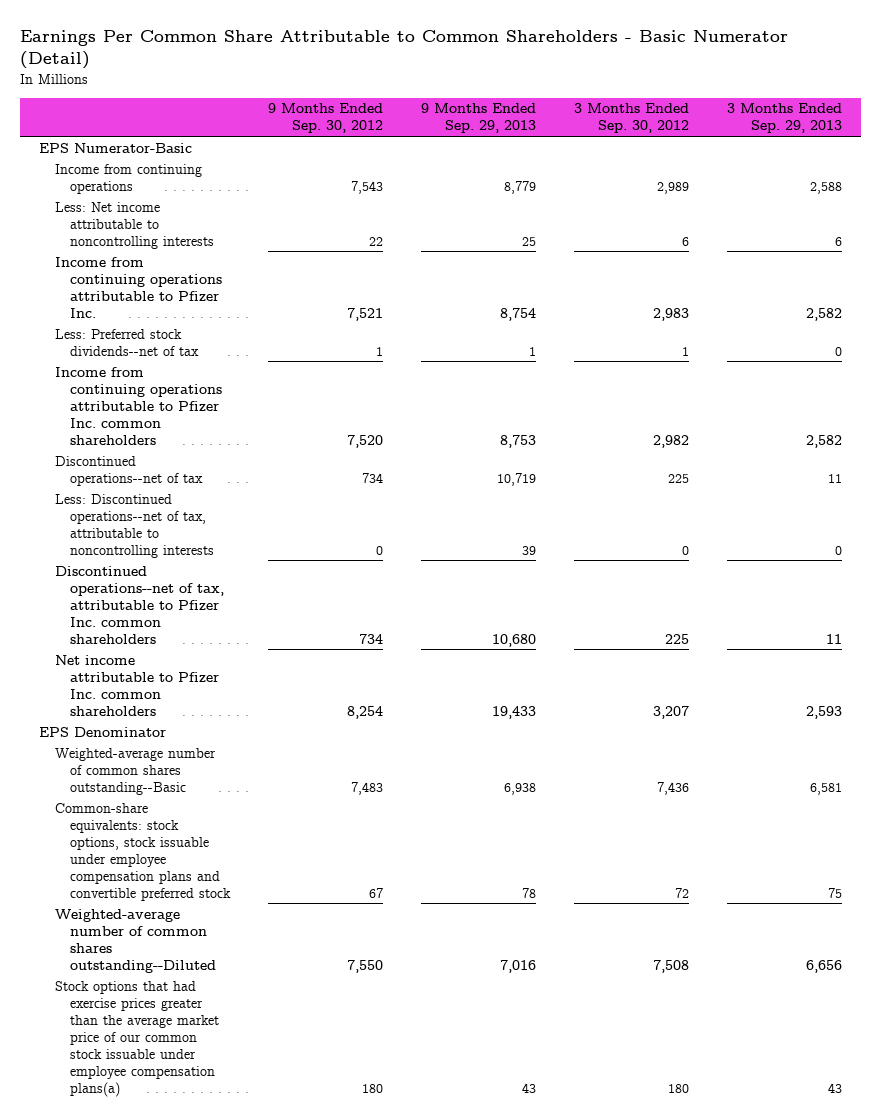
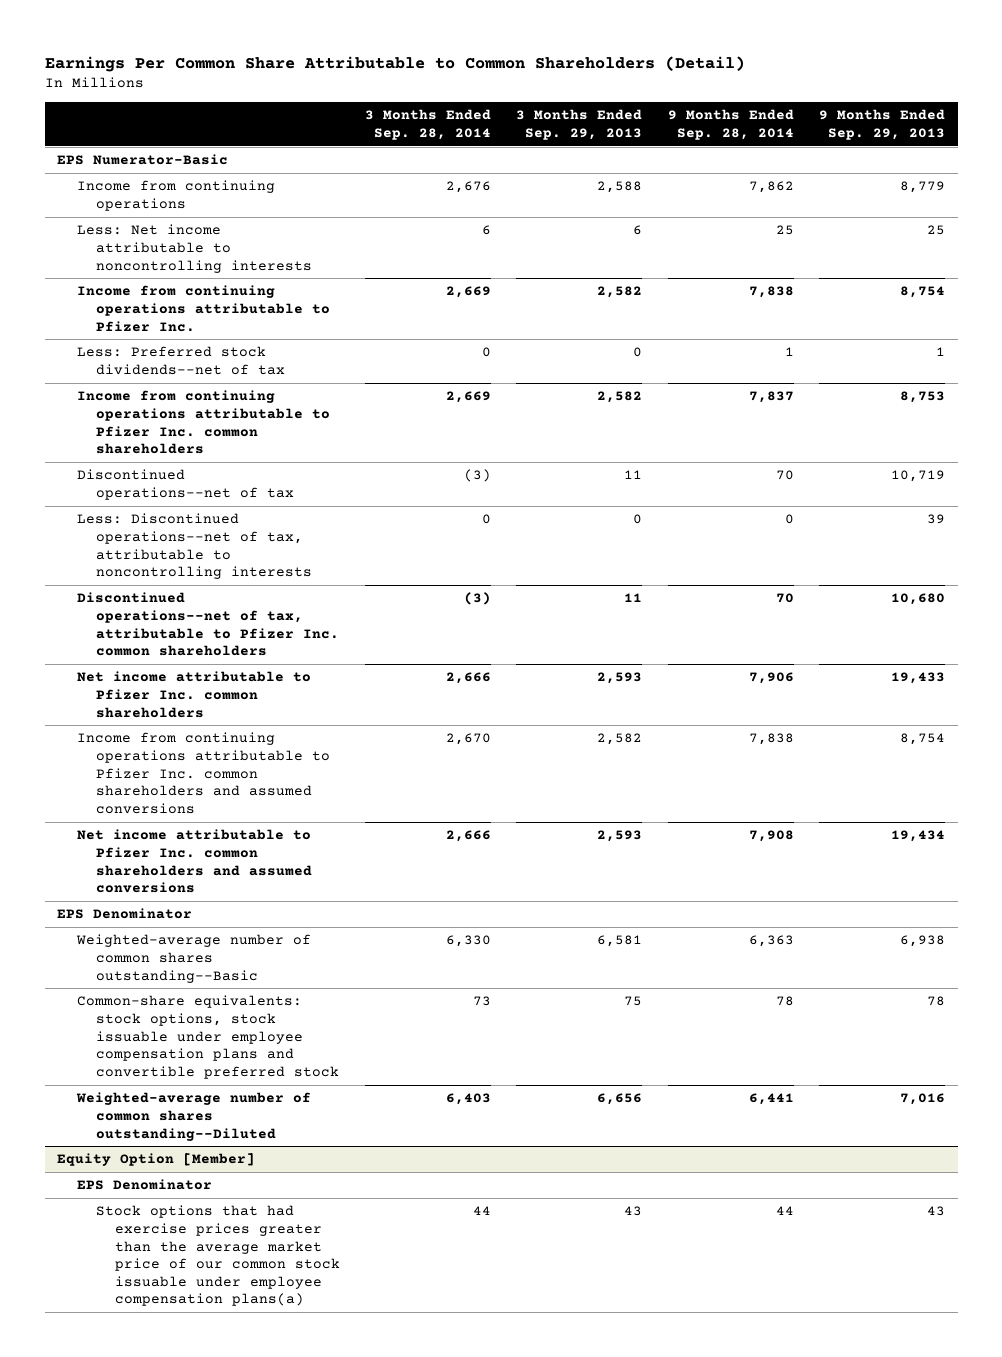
[20,30,789,70] Earnings Per Common Share Attributable to Common Shareholders - Basic Numerator (Detail) -> [44,55,745,72] Earnings Per Common Share Attributable to Common Shareholders (Detail)
[268,103,384,134] 9 Months Ended Sep. 30, 2012 -> none
[574,103,690,134] 3 Months Ended Sep. 30, 2012 -> none
none -> [364,109,491,141] 3 Months Ended Sep. 28, 2014
none -> [667,109,794,141] 9 Months Ended Sep. 28, 2014
none -> [76,732,330,814] Income from continuing operations attributable to Pfizer Inc. common shareholders and assumed conversions
none -> [76,829,312,894] Net income attributable to Pfizer Inc. common shareholders and assumed conversions
none -> [57,1153,256,1167] Equity Option [Member]
none -> [76,1179,212,1191] EPS Denominator

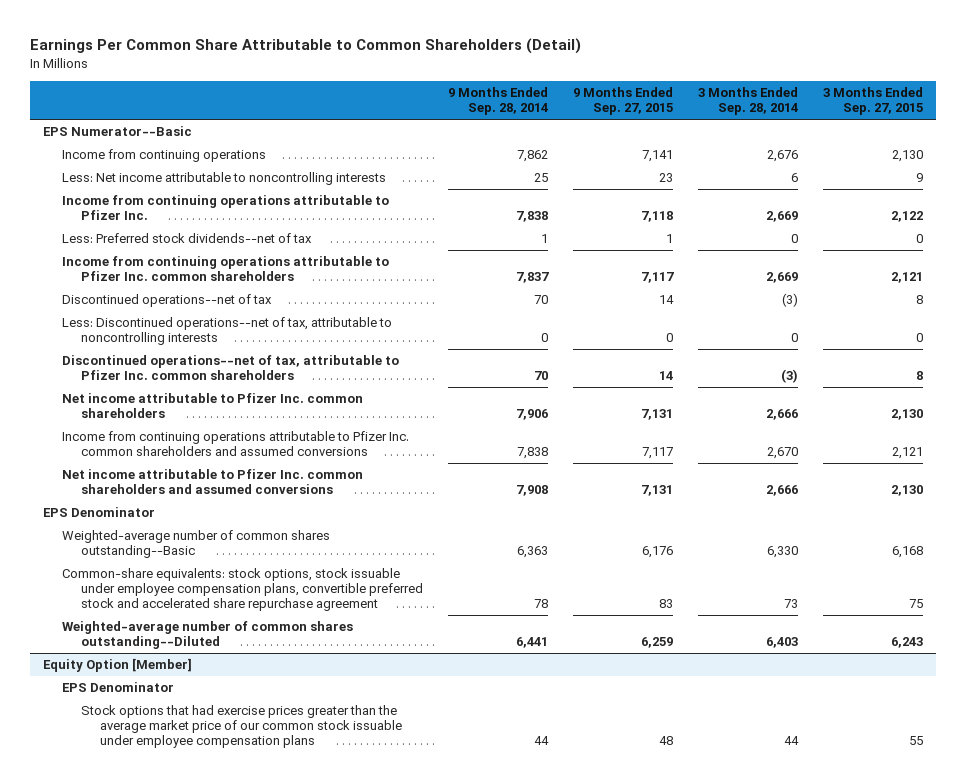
[516,109,643,141] 3 Months Ended Sep. 29, 2013 -> none
[818,109,945,141] 9 Months Ended Sep. 29, 2013 -> none
none -> [573,87,674,116] 9 Months Ended Sep. 27, 2015
none -> [823,87,924,116] 3 Months Ended Sep. 27, 2015
[57,154,229,166] EPS Numerator-Basic -> [42,126,192,137] EPS Numerator--Basic
[76,995,339,1079] Common-share equivalents: stock options, stock issuable under employee compensation plans and convertible preferred stock -> [61,568,423,612] Common-share equivalents: stock options, stock issuable under employee compensation plans, convertible preferred stock and accelerated share repurchase agreement
[95,1205,340,1307] Stock options that had exercise prices greater than the average market price of our common stock issuable under employee compensation plans(a) -> [80,705,403,749] Stock options that had exercise prices greater than the average market price of our common stock issuable under employee compensation plans

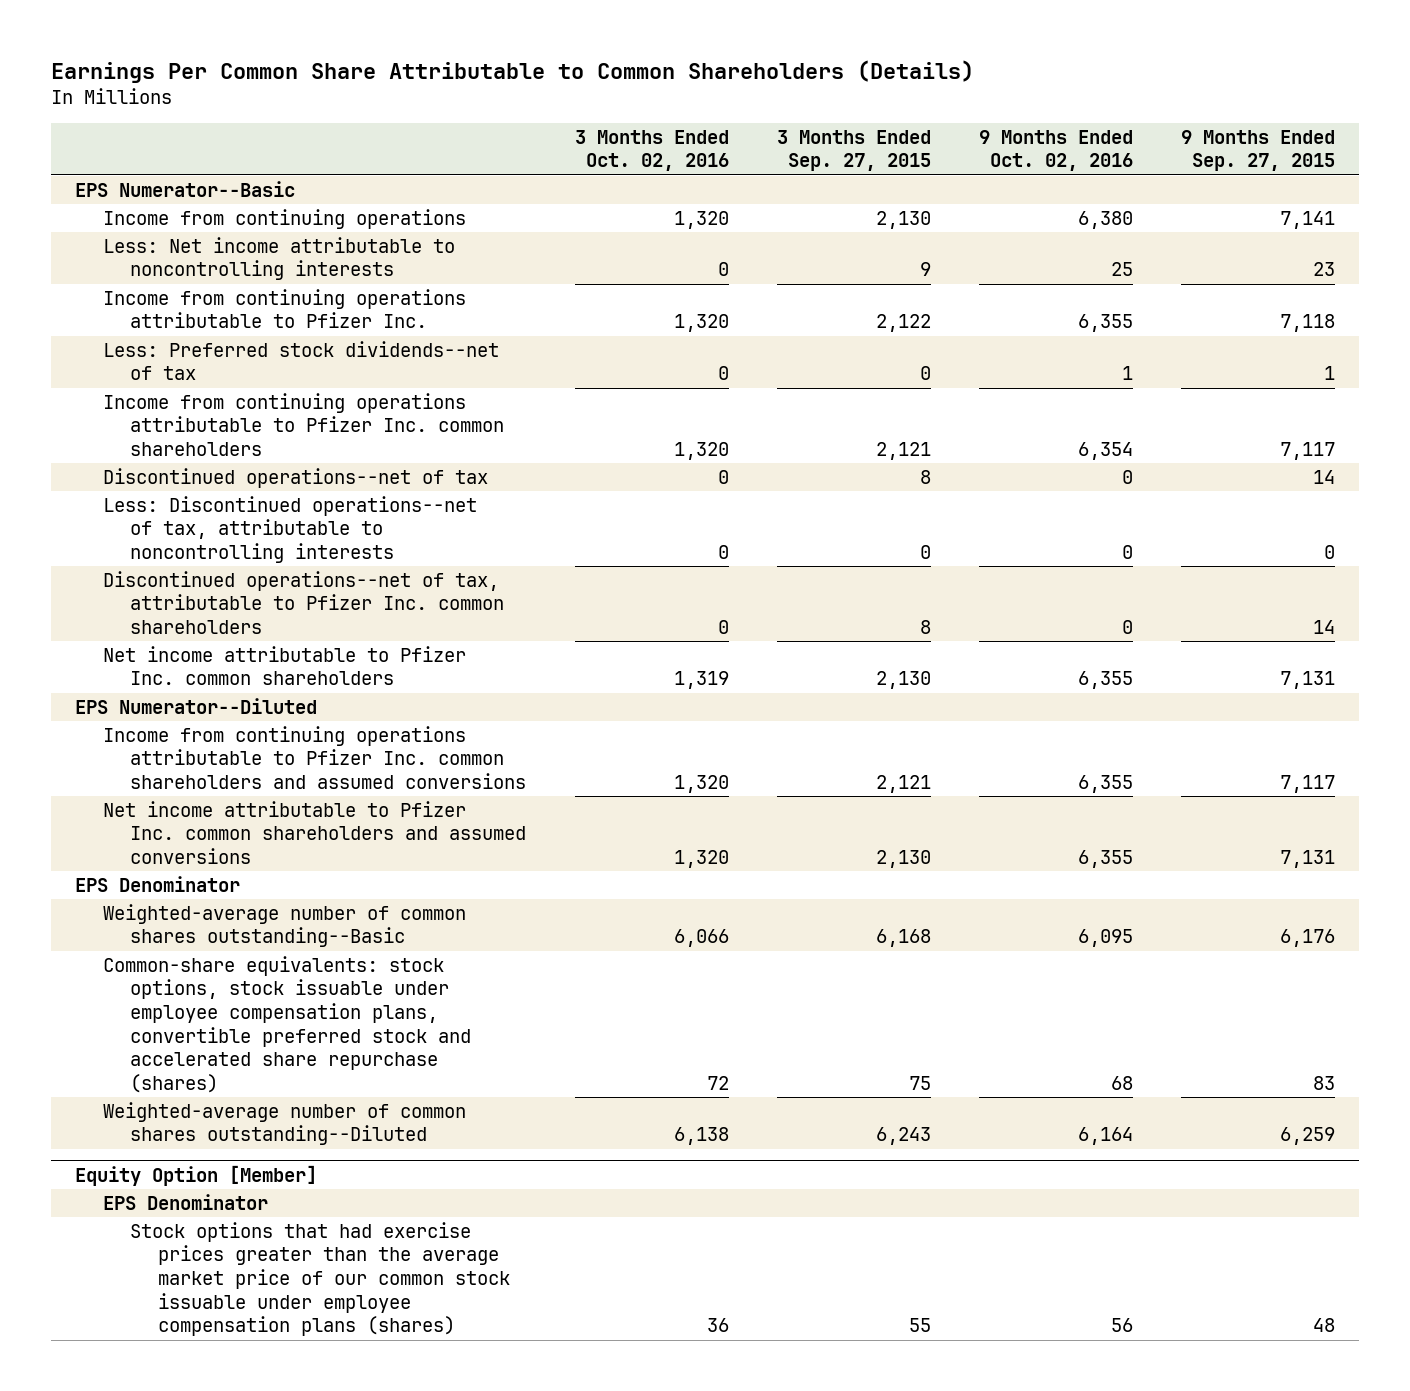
[30,38,582,55] Earnings Per Common Share Attributable to Common Shareholders (Detail) -> [50,60,974,84] Earnings Per Common Share Attributable to Common Shareholders (Details)
[448,87,549,116] 9 Months Ended Sep. 28, 2014 -> none
[698,87,799,116] 3 Months Ended Sep. 28, 2014 -> none
none -> [574,129,729,172] 3 Months Ended Oct. 02, 2016
none -> [979,129,1134,172] 9 Months Ended Oct. 02, 2016
none -> [74,697,317,714] EPS Numerator--Diluted
[61,568,423,612] Common-share equivalents: stock options, stock issuable under employee compensation plans, convertible preferred stock and accelerated share repurchase agreement -> [102,955,472,1093] Common-share equivalents: stock options, stock issuable under employee compensation plans, convertible preferred stock and accelerated share repurchase (shares)
[80,705,403,749] Stock options that had exercise prices greater than the average market price of our common stock issuable under employee compensation plans -> [130,1221,511,1337] Stock options that had exercise prices greater than the average market price of our common stock issuable under employee compensation plans (shares)

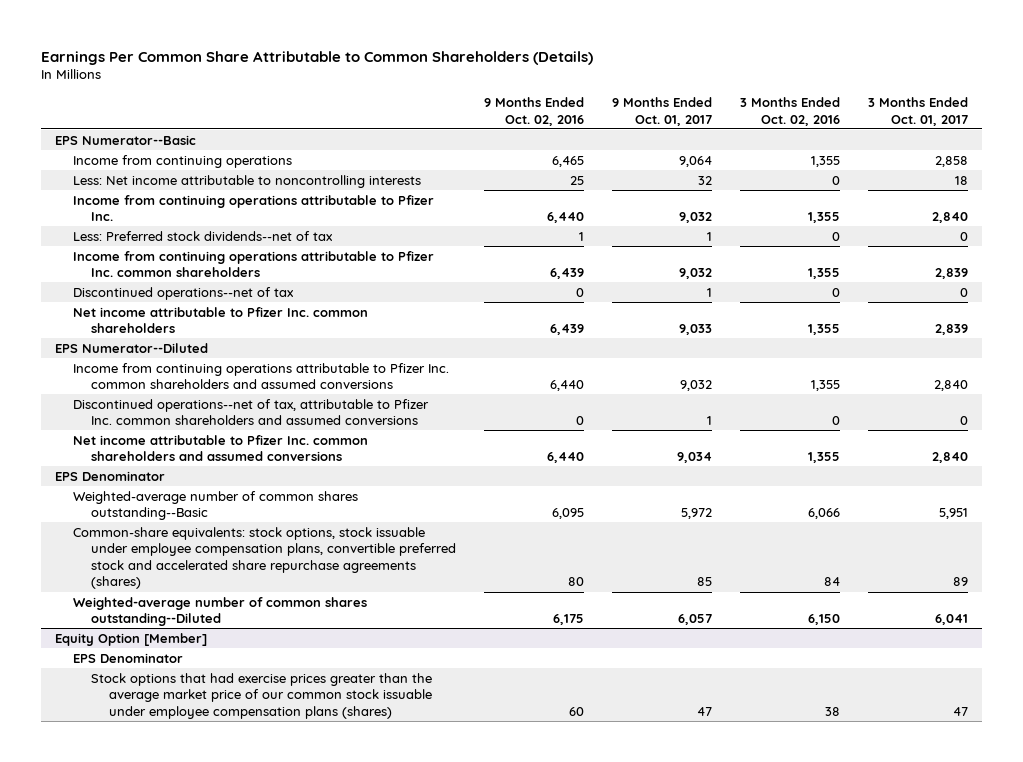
[776,129,931,172] 3 Months Ended Sep. 27, 2015 -> none
[1181,129,1336,172] 9 Months Ended Sep. 27, 2015 -> none
none -> [612,97,713,126] 9 Months Ended Oct. 01, 2017
none -> [868,97,969,126] 3 Months Ended Oct. 01, 2017
[673,210,729,229] 1,320 -> [811,155,841,167] 1,355
[1078,210,1134,229] 6,380 -> [552,155,585,167] 6,465
[673,314,729,333] 1,320 -> [808,212,841,224] 1,355
[1078,314,1134,333] 6,355 -> [547,212,585,224] 6,440
[673,442,729,461] 1,320 -> [808,268,841,280] 1,355
[1078,442,1134,461] 6,354 -> [550,268,585,280] 6,439
[102,495,477,564] Less: Discontinued operations--net of tax, attributable to noncontrolling interests -> none
[102,570,505,635] Discontinued operations--net of tax, attributable to Pfizer Inc. common shareholders -> none
[673,671,729,690] 1,319 -> [808,324,841,336] 1,355
[1078,671,1134,690] 6,355 -> [550,324,585,336] 6,439
[673,775,729,794] 1,320 -> [811,380,841,392] 1,355
[1078,775,1134,794] 6,355 -> [550,380,585,392] 6,440
none -> [73,398,430,426] Discontinued operations--net of tax, attributable to Pfizer Inc. common shareholders and assumed conversions
[673,850,729,869] 1,320 -> [808,452,841,464] 1,355
[1078,850,1134,869] 6,355 -> [547,452,585,464] 6,440
[102,955,472,1093] Common-share equivalents: stock options, stock issuable under employee compensation plans, convertible preferred stock and accelerated share repurchase (shares) -> [73,526,456,590] Common-share equivalents: stock options, stock issuable under employee compensation plans, convertible preferred stock and accelerated share repurchase agreements (shares)
[706,1075,729,1090] 72 -> [824,577,841,587] 84
[1111,1075,1134,1090] 68 -> [568,577,585,587] 80
[673,1127,729,1146] 6,138 -> [808,614,841,626] 6,150
[1078,1127,1134,1146] 6,164 -> [553,614,585,626] 6,175
[706,1318,729,1333] 36 -> [825,706,841,716] 38
[1111,1318,1134,1333] 56 -> [569,706,585,716] 60

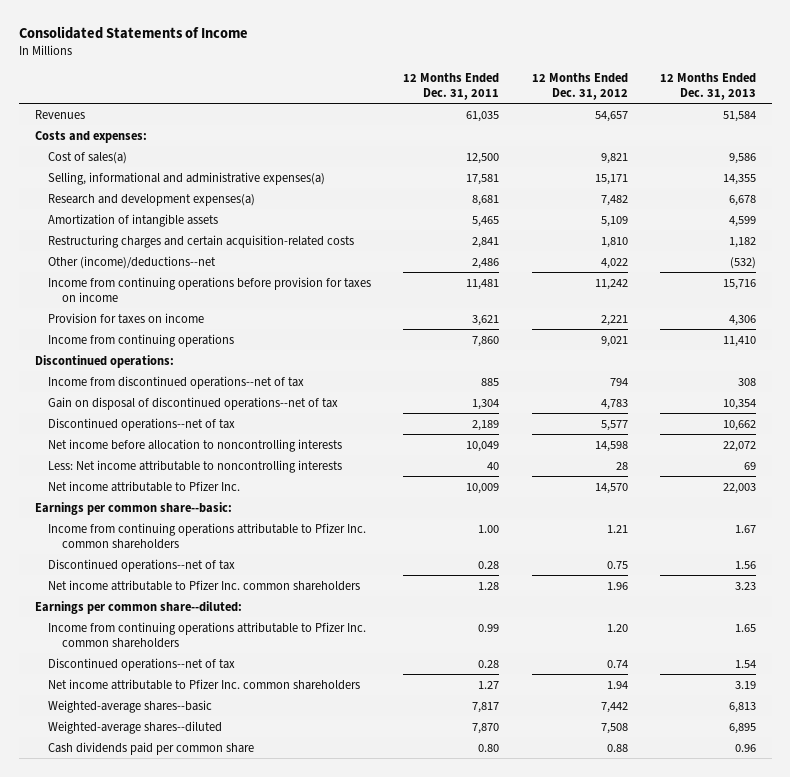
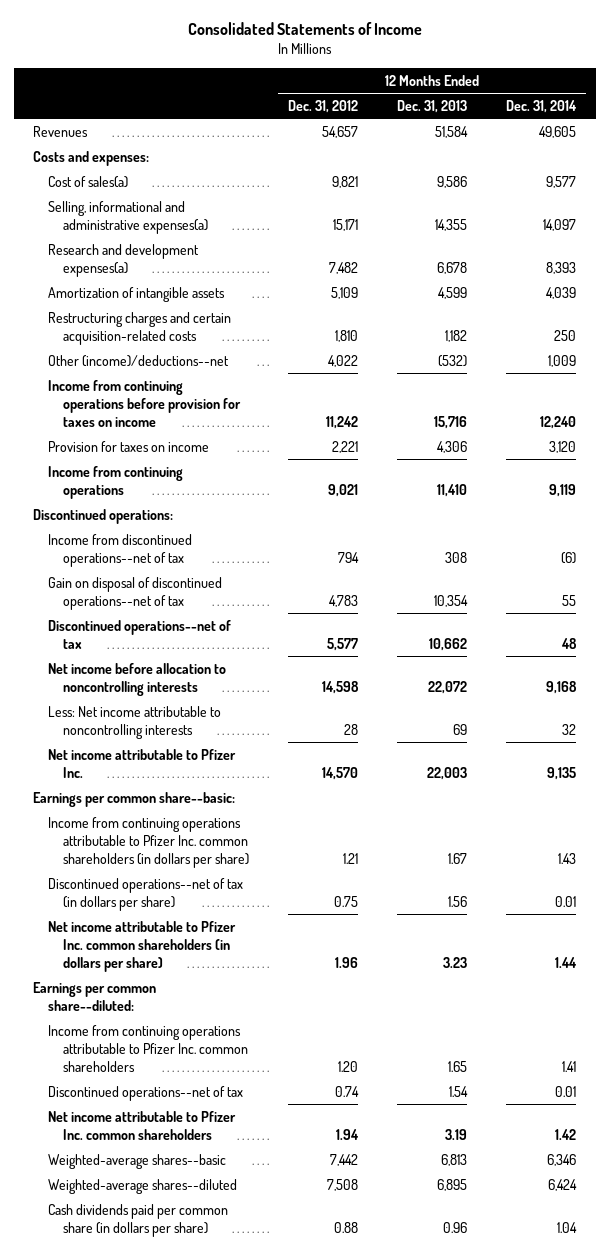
[403,73,500,101] 12 Months Ended Dec. 31, 2011 -> none
none -> [506,99,578,113] Dec. 31, 2014
[48,522,367,549] Income from continuing operations attributable to Pfizer Inc. common shareholders -> [48,816,250,868] Income from continuing operations attributable to Pfizer Inc. common shareholders (in dollars per share)
[48,558,236,572] Discontinued operations--net of tax -> [48,877,244,911] Discontinued operations--net of tax (in dollars per share)
[48,579,361,591] Net income attributable to Pfizer Inc. common shareholders -> [48,920,237,972] Net income attributable to Pfizer Inc. common shareholders (in dollars per share)
[48,741,255,755] Cash dividends paid per common share -> [48,1203,229,1237] Cash dividends paid per common share (in dollars per share)

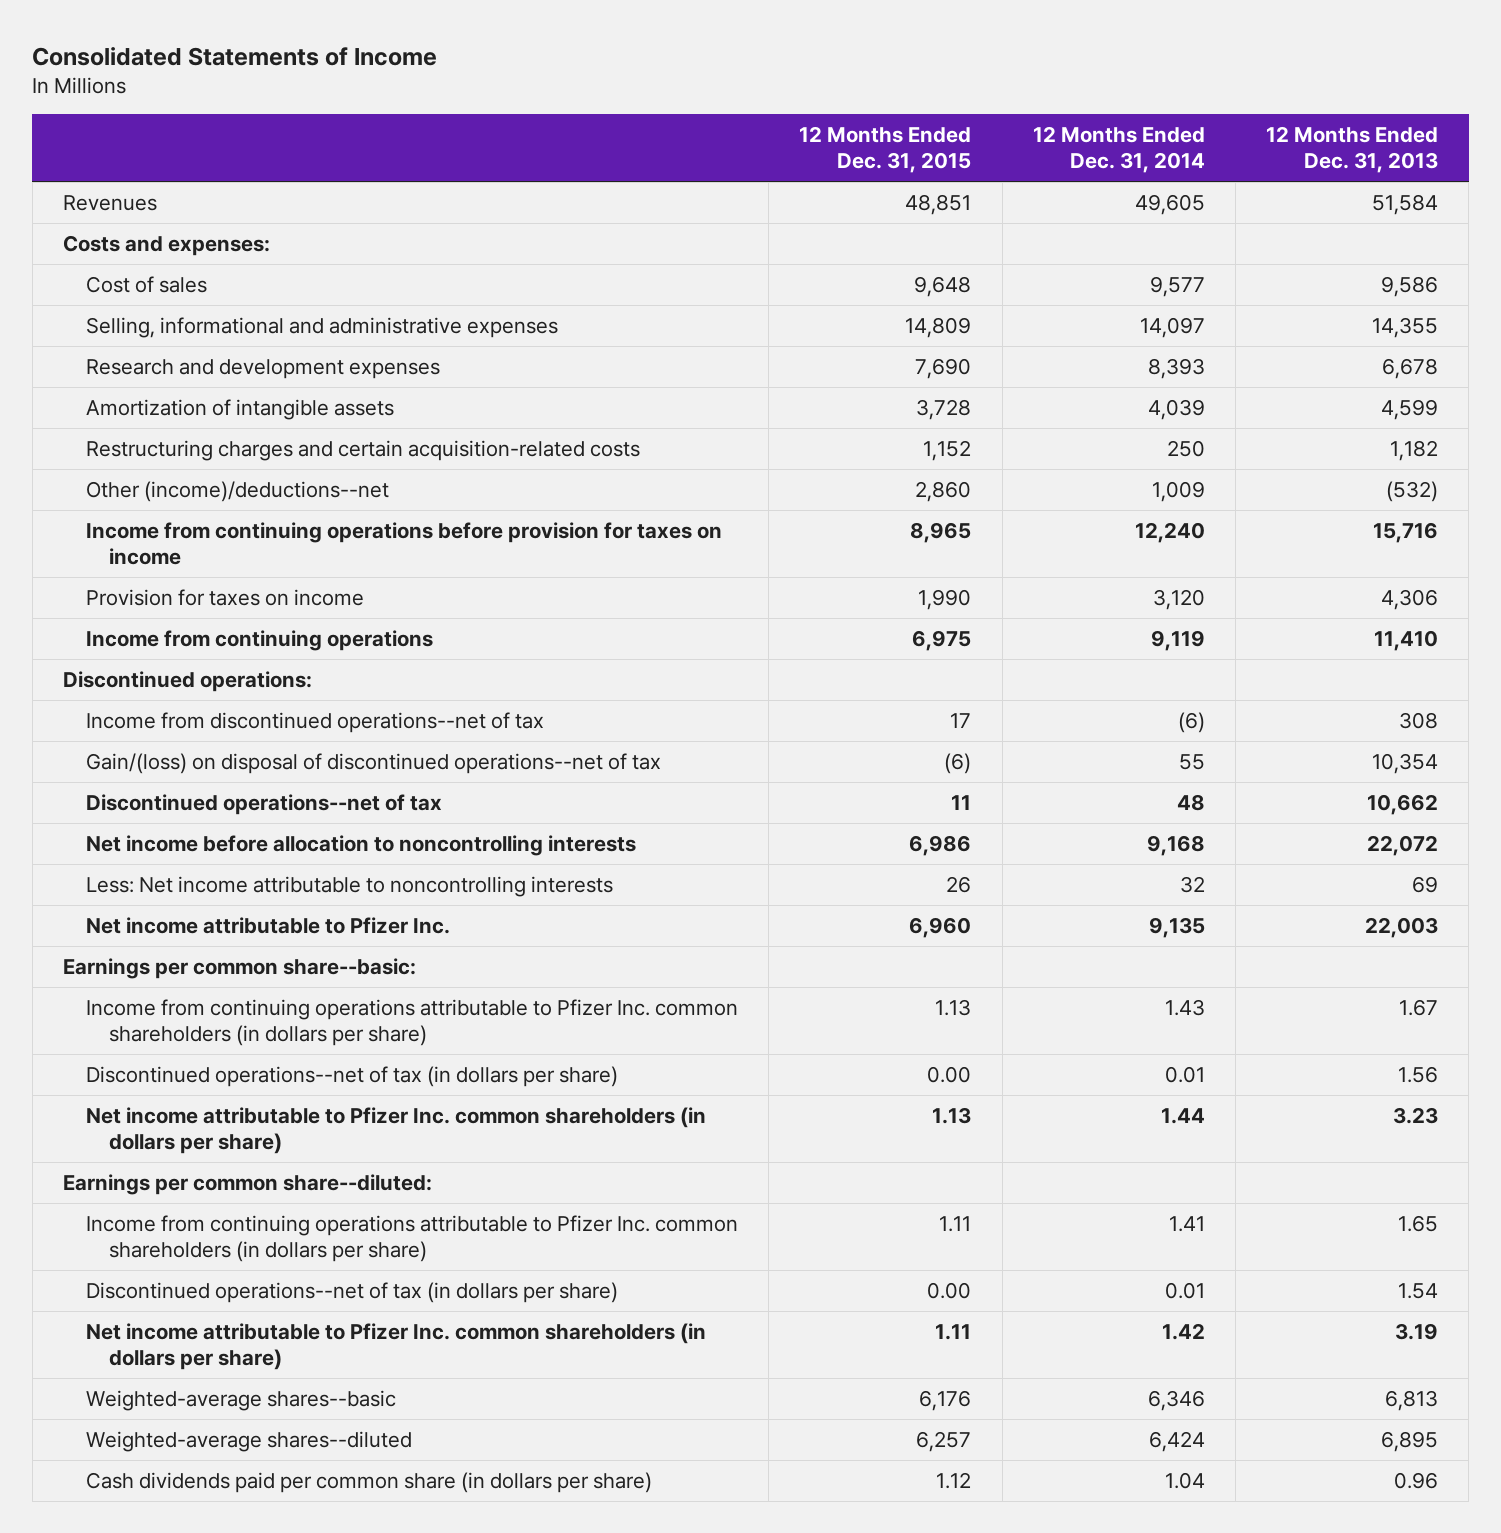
[288,99,359,113] Dec. 31, 2012 -> none
none -> [799,125,972,174] 12 Months Ended Dec. 31, 2015
[48,175,129,188] Cost of sales(a) -> [86,275,208,293] Cost of sales
[48,200,209,234] Selling, informational and administrative expenses(a) -> [86,316,559,338] Selling, informational and administrative expenses
[48,243,200,277] Research and development expenses(a) -> [86,358,441,379] Research and development expenses
[48,576,223,610] Gain on disposal of discontinued operations--net of tax -> [86,752,662,774] Gain/(loss) on disposal of discontinued operations--net of tax
[48,1024,249,1072] Income from continuing operations attributable to Pfizer Inc. common shareholders -> [86,1214,739,1263] Income from continuing operations attributable to Pfizer Inc. common shareholders (in dollars per share)
[48,1085,244,1101] Discontinued operations--net of tax -> [86,1281,619,1303] Discontinued operations--net of tax (in dollars per share)
[48,1110,237,1140] Net income attributable to Pfizer Inc. common shareholders -> [86,1322,707,1371] Net income attributable to Pfizer Inc. common shareholders (in dollars per share)

